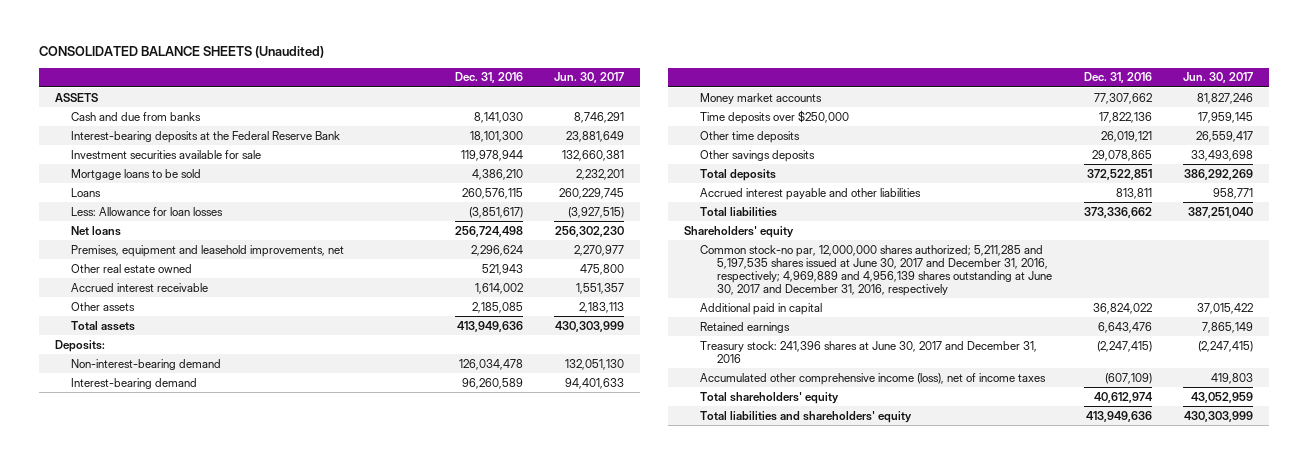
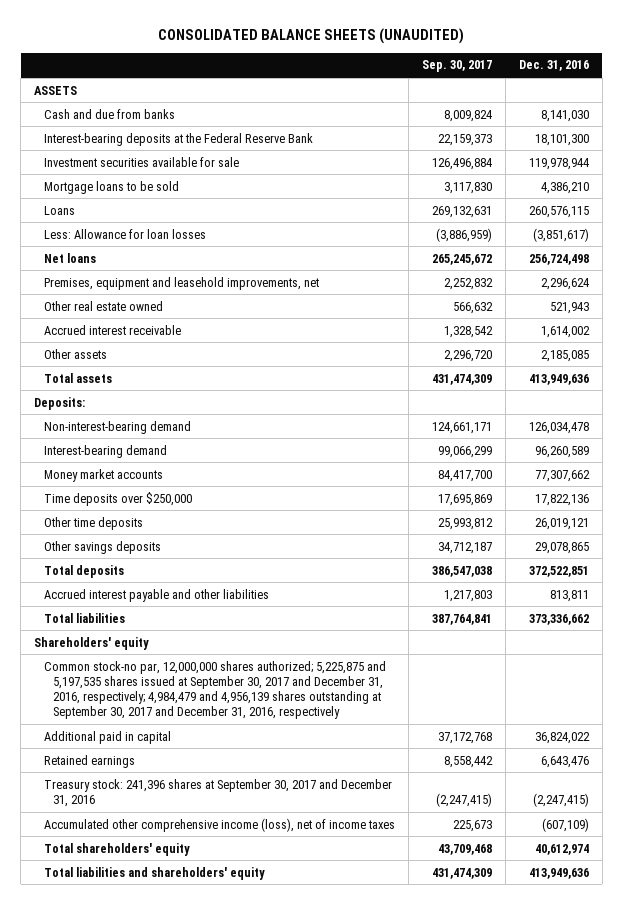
[38,46,324,59] CONSOLIDATED BALANCE SHEETS (Unaudited) -> [158,28,465,45] CONSOLIDATED BALANCE SHEETS (UNAUDITED)
[554,72,625,84] Jun. 30, 2017 -> none
none -> [421,60,492,73] Sep. 30, 2017
[700,244,1053,296] Common stock-no par, 12,000,000 shares authorized; 5,211,285 and 5,197,535 shares issued at June 30, 2017 and December 31, 2016, respectively; 4,969,889 and 4,956,139 shares outstanding at June 30, 2017 and December 31, 2016, respectively -> [43,660,386,720] Common stock-no par, 12,000,000 shares authorized; 5,225,875 and 5,197,535 shares issued at September 30, 2017 and December 31, 2016, respectively; 4,984,479 and 4,956,139 shares outstanding at September 30, 2017 and December 31, 2016, respectively
[700,340,1038,363] Treasury stock: 241,396 shares at June 30, 2017 and December 31, 2016 -> [43,778,392,807] Treasury stock: 241,396 shares at September 30, 2017 and December 31, 2016

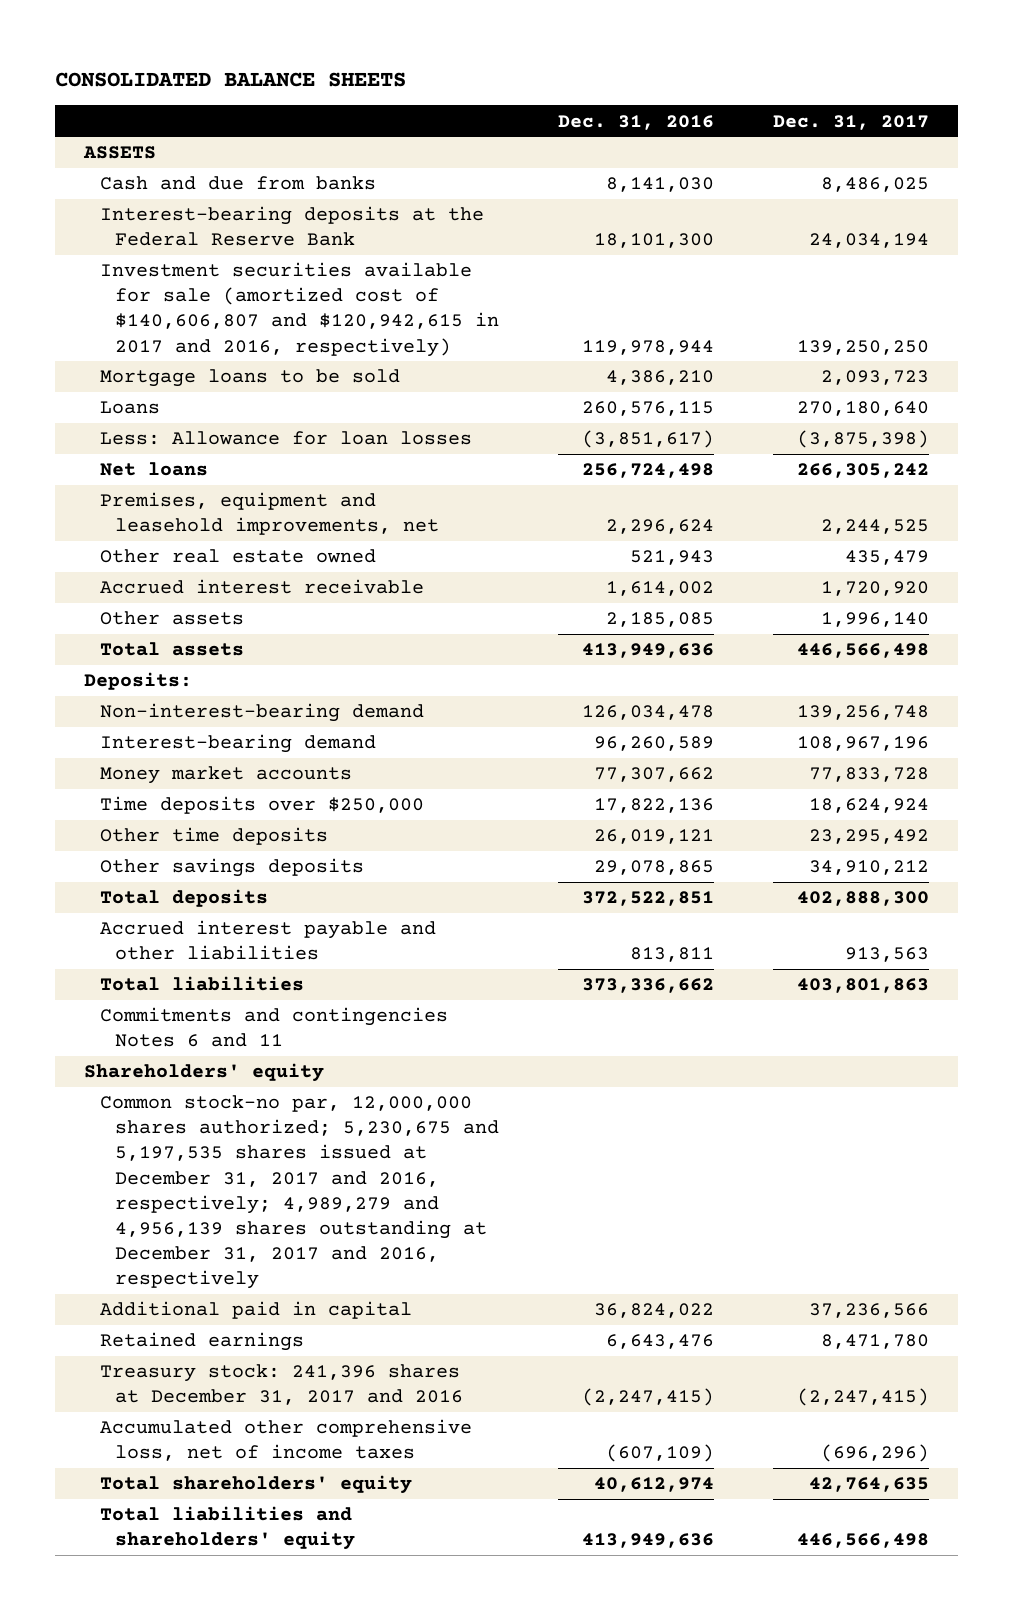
[158,28,465,45] CONSOLIDATED BALANCE SHEETS (UNAUDITED) -> [54,71,406,87] CONSOLIDATED BALANCE SHEETS
[421,60,492,73] Sep. 30, 2017 -> none
none -> [772,114,929,130] Dec. 31, 2017
[43,156,239,167] Investment securities available for sale -> [99,262,500,357] Investment securities available for sale (amortized cost of $140,606,807 and $120,942,615 in 2017 and 2016, respectively)
none -> [99,1007,448,1048] Commitments and contingencies Notes 6 and 11
[43,660,386,720] Common stock-no par, 12,000,000 shares authorized; 5,225,875 and 5,197,535 shares issued at September 30, 2017 and December 31, 2016, respectively; 4,984,479 and 4,956,139 shares outstanding at September 30, 2017 and December 31, 2016, respectively -> [99,1095,500,1289] Common stock-no par, 12,000,000 shares authorized; 5,230,675 and 5,197,535 shares issued at December 31, 2017 and 2016, respectively; 4,989,279 and 4,956,139 shares outstanding at December 31, 2017 and 2016, respectively
[43,778,392,807] Treasury stock: 241,396 shares at September 30, 2017 and December 31, 2016 -> [99,1364,464,1406] Treasury stock: 241,396 shares at December 31, 2017 and 2016
[43,817,395,832] Accumulated other comprehensive income (loss), net of income taxes -> [99,1419,472,1462] Accumulated other comprehensive loss, net of income taxes

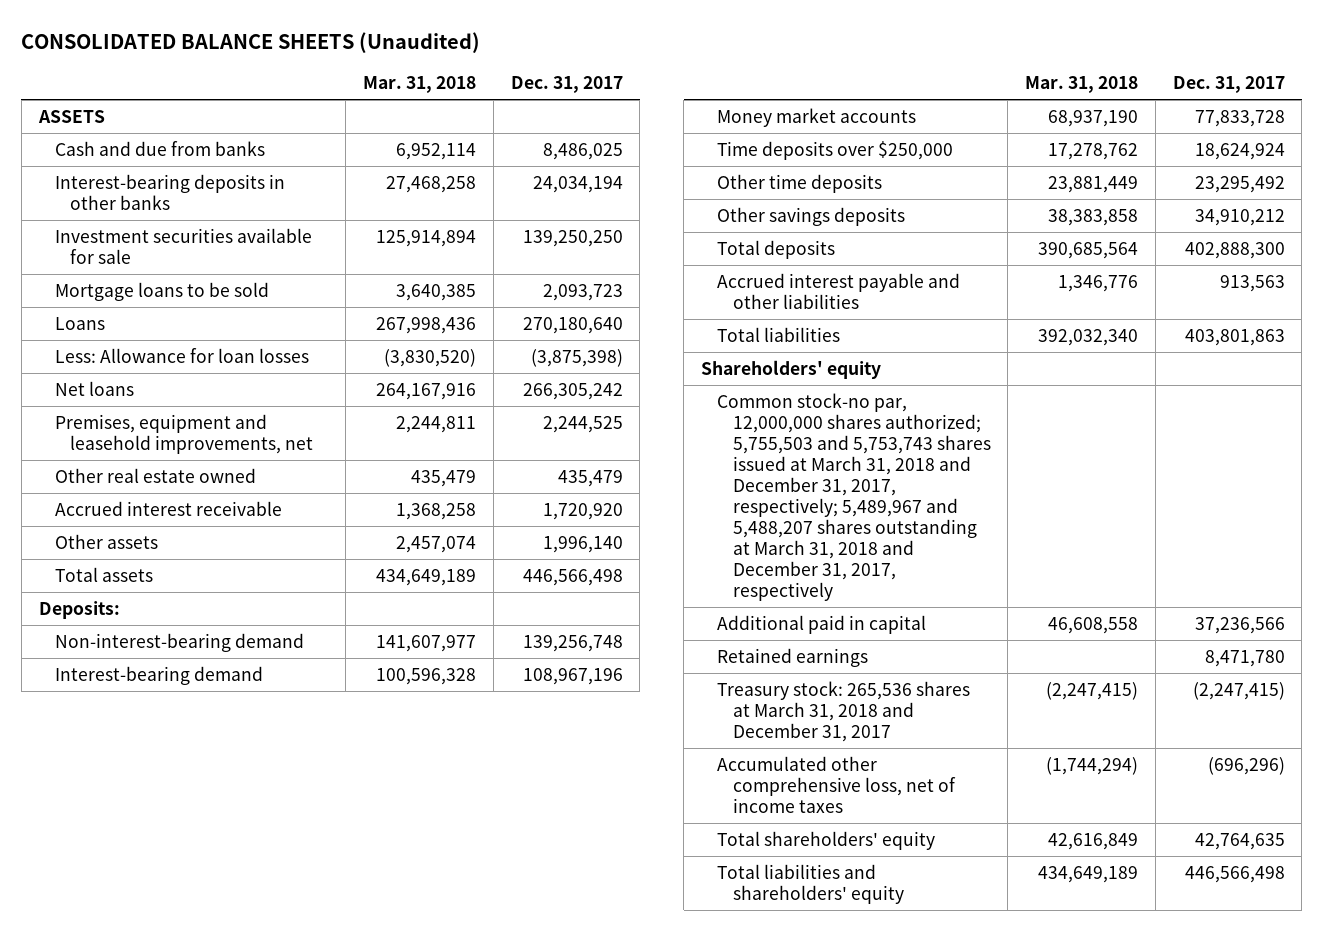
[54,71,406,87] CONSOLIDATED BALANCE SHEETS -> [21,31,481,53] CONSOLIDATED BALANCE SHEETS (Unaudited)
[558,114,715,130] Dec. 31, 2016 -> none
none -> [362,76,476,94] Mar. 31, 2018
[99,206,484,247] Interest-bearing deposits at the Federal Reserve Bank -> [54,174,285,211] Interest-bearing deposits in other banks
[99,262,500,357] Investment securities available for sale (amortized cost of $140,606,807 and $120,942,615 in 2017 and 2016, respectively) -> [54,228,312,265] Investment securities available for sale
[99,1007,448,1048] Commitments and contingencies Notes 6 and 11 -> none
[99,1095,500,1289] Common stock-no par, 12,000,000 shares authorized; 5,230,675 and 5,197,535 shares issued at December 31, 2017 and 2016, respectively; 4,989,279 and 4,956,139 shares outstanding at December 31, 2017 and 2016, respectively -> [716,393,991,601] Common stock-no par, 12,000,000 shares authorized; 5,755,503 and 5,753,743 shares issued at March 31, 2018 and December 31, 2017, respectively; 5,489,967 and 5,488,207 shares outstanding at March 31, 2018 and December 31, 2017, respectively
[99,1364,464,1406] Treasury stock: 241,396 shares at December 31, 2017 and 2016 -> [716,681,970,742] Treasury stock: 265,536 shares at March 31, 2018 and December 31, 2017

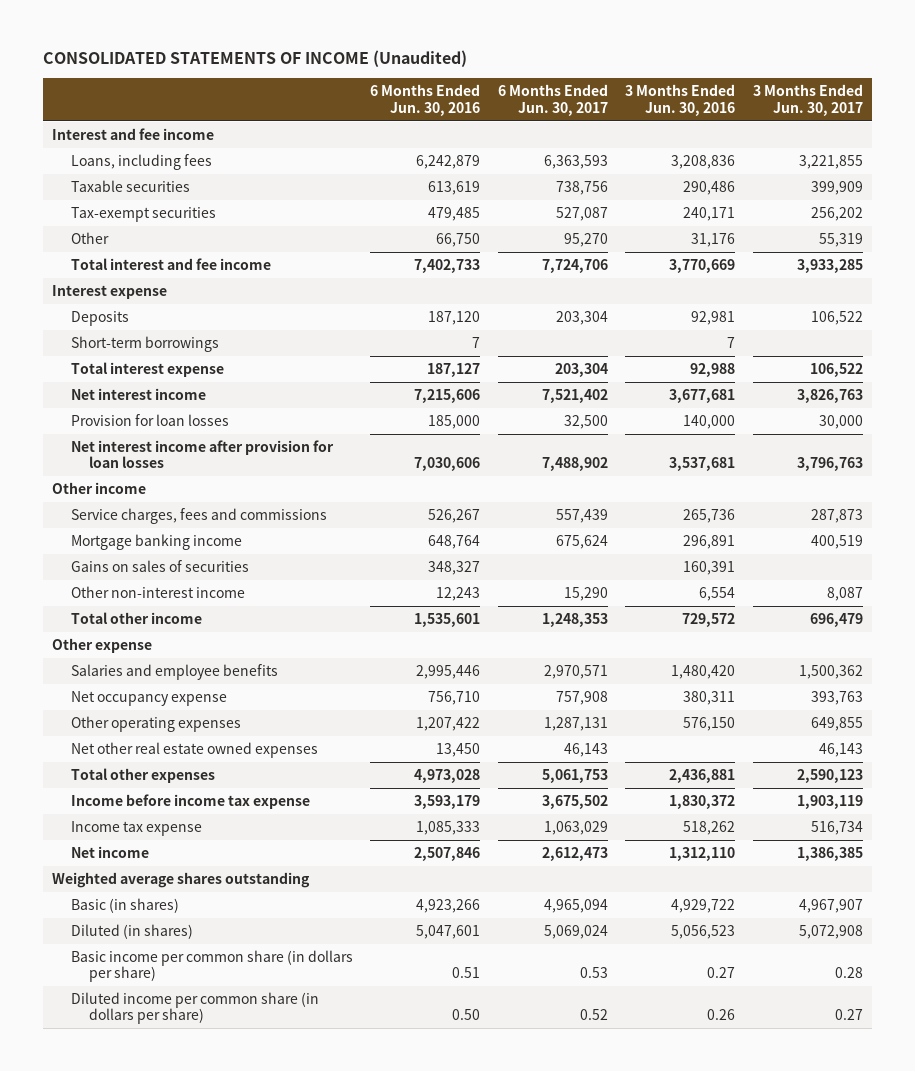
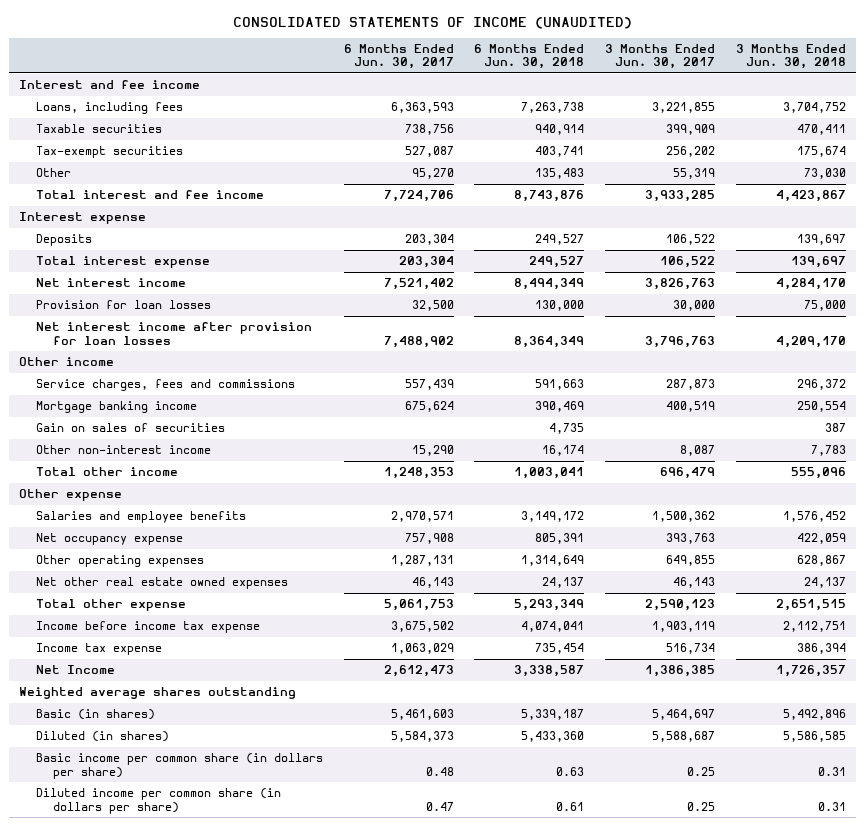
[42,50,467,68] CONSOLIDATED STATEMENTS OF INCOME (Unaudited) -> [232,16,632,29] CONSOLIDATED STATEMENTS OF INCOME (UNAUDITED)
[370,84,481,116] 6 Months Ended Jun. 30, 2016 -> none
[625,84,736,116] 3 Months Ended Jun. 30, 2016 -> none
none -> [474,43,585,70] 6 Months Ended Jun. 30, 2018
none -> [735,43,846,70] 3 Months Ended Jun. 30, 2018
[70,335,219,352] Short-term borrowings -> none
[70,559,249,572] Gains on sales of securities -> [36,423,226,433] Gain on sales of securities
[70,767,215,783] Total other expenses -> [36,599,187,612] Total other expense
[70,845,149,858] Net income -> [36,665,116,675] Net Income
[543,898,608,913] 4,965,094 -> [390,709,454,721] 5,461,603
[798,898,863,913] 4,967,907 -> [652,709,716,721] 5,464,697
[543,924,608,939] 5,069,024 -> [390,731,454,743] 5,584,373
[798,924,863,939] 5,072,908 -> [652,731,716,743] 5,588,687
[579,967,608,979] 0.53 -> [425,766,454,776] 0.48
[834,967,863,979] 0.28 -> [687,766,716,776] 0.25
[579,1009,608,1021] 0.52 -> [425,801,454,811] 0.47
[834,1009,863,1021] 0.27 -> [687,801,716,811] 0.25

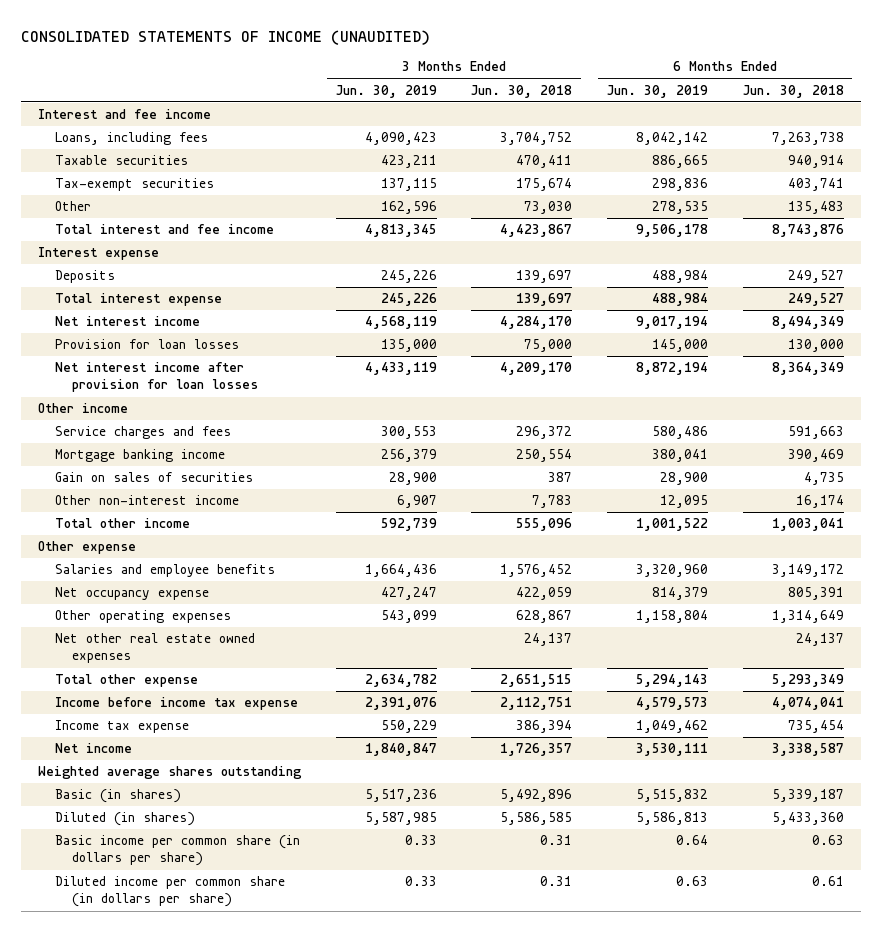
[343,43,454,70] 6 Months Ended Jun. 30, 2017 -> none
[605,43,716,70] 3 Months Ended Jun. 30, 2017 -> none
none -> [335,84,437,98] Jun. 30, 2019
none -> [607,84,709,98] Jun. 30, 2019
[36,379,296,392] Service charges, fees and commissions -> [55,426,232,440] Service charges and fees
[36,665,116,675] Net Income -> [55,743,133,754] Net income

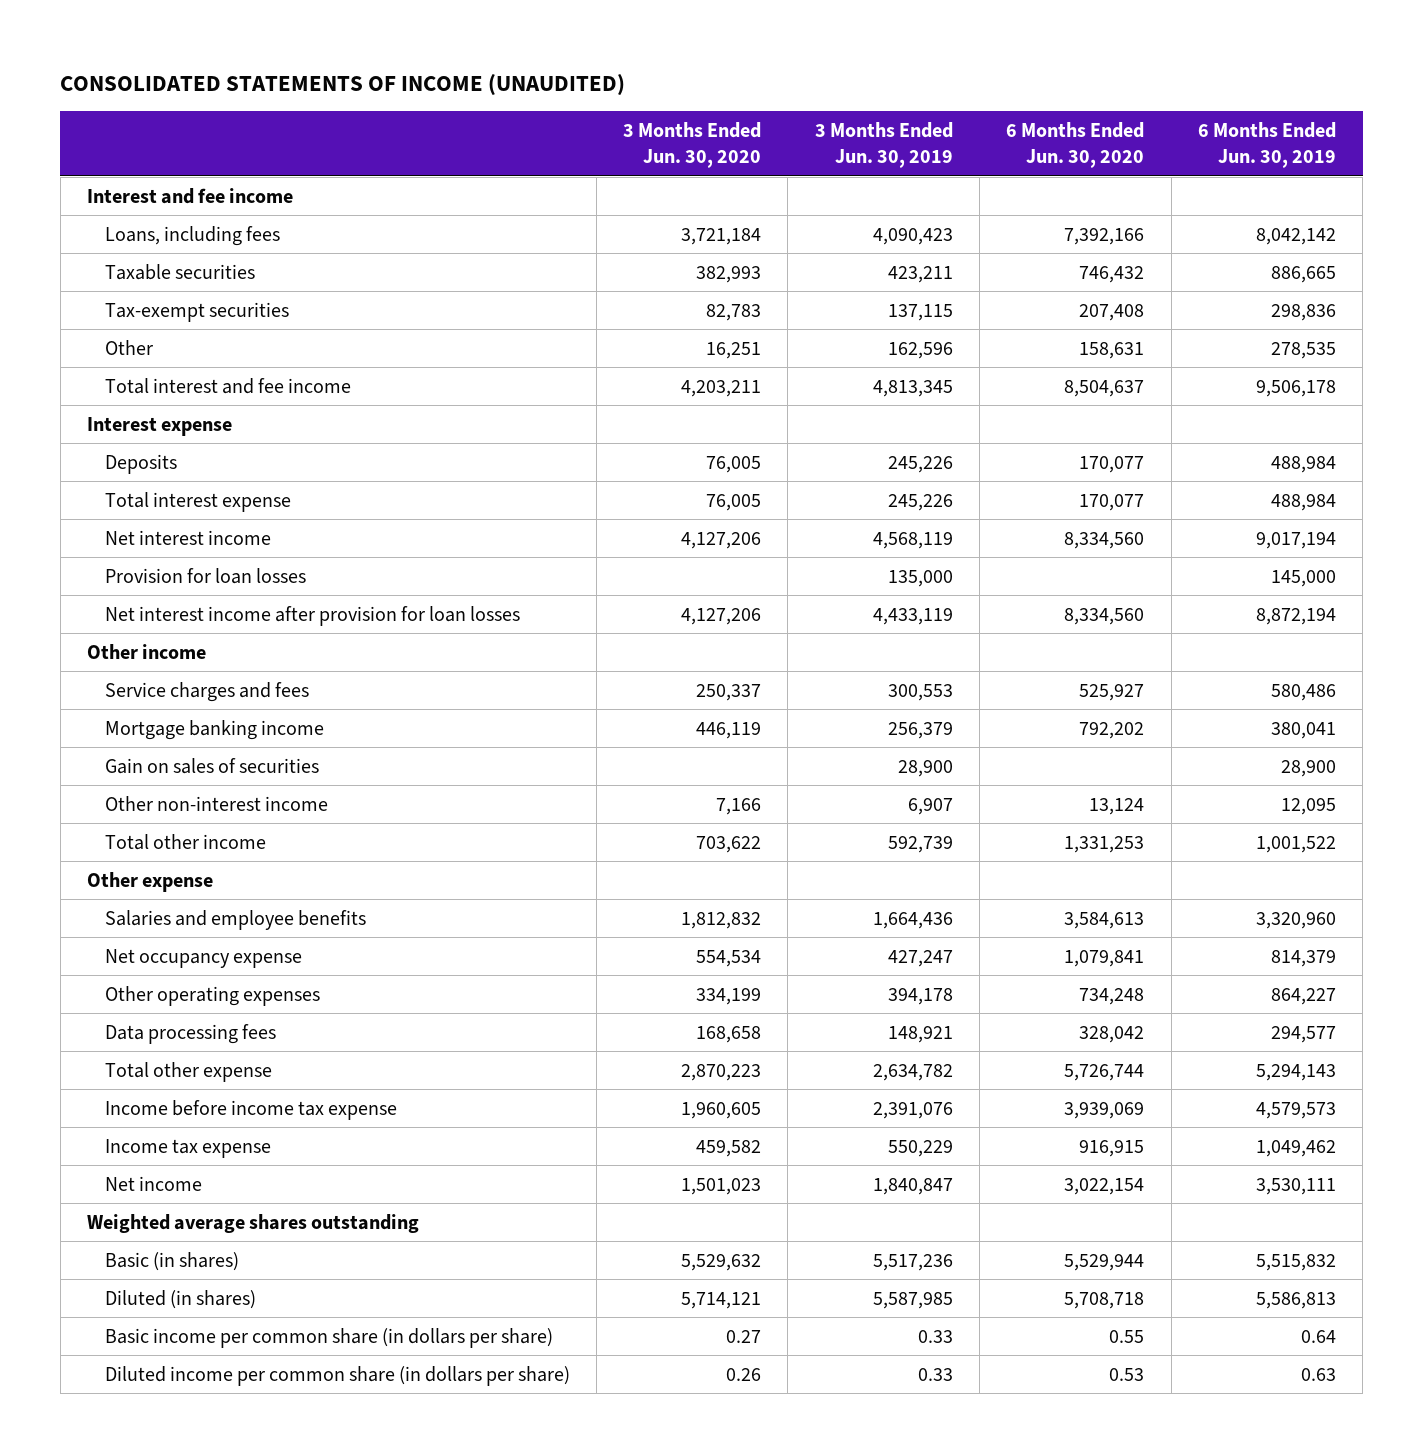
[471,84,573,98] Jun. 30, 2018 -> none
[742,84,844,98] Jun. 30, 2018 -> none
none -> [623,122,762,169] 3 Months Ended Jun. 30, 2020
none -> [1006,122,1145,169] 6 Months Ended Jun. 30, 2020
[55,633,256,664] Net other real estate owned expenses -> none
[380,610,437,624] 543,099 -> [887,987,953,1005] 394,178
[636,610,709,624] 1,158,804 -> [1270,987,1336,1005] 864,227
none -> [104,1023,276,1044] Data processing fees

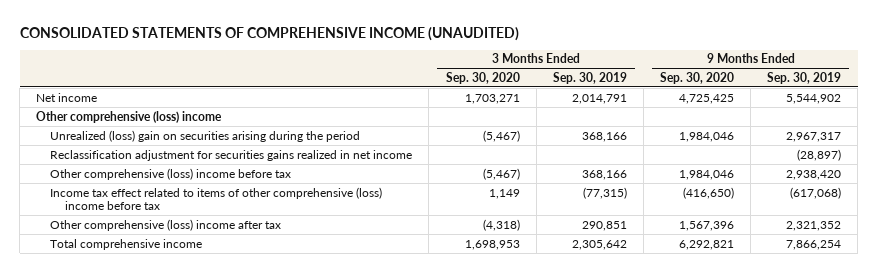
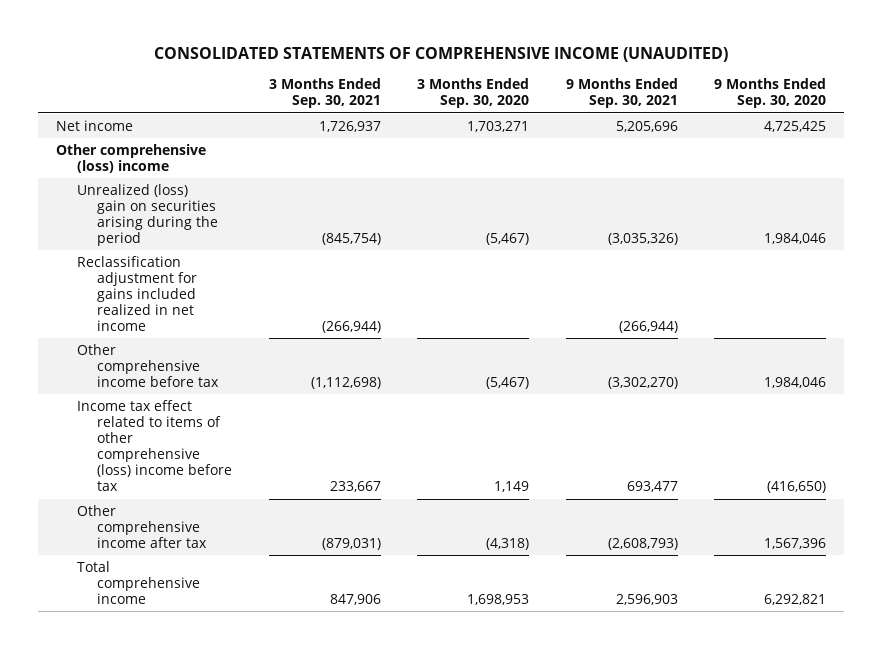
[552,71,627,84] Sep. 30, 2019 -> none
[767,71,842,84] Sep. 30, 2019 -> none
none -> [268,78,381,109] 3 Months Ended Sep. 30, 2021
none -> [565,78,678,109] 9 Months Ended Sep. 30, 2021
[50,149,413,161] Reclassification adjustment for securities gains realized in net income -> [76,255,198,332] Reclassification adjustment for gains included realized in net income
[50,167,292,180] Other comprehensive (loss) income before tax -> [76,343,220,388] Other comprehensive income before tax
[50,218,282,231] Other comprehensive (loss) income after tax -> [76,504,208,549] Other comprehensive income after tax

